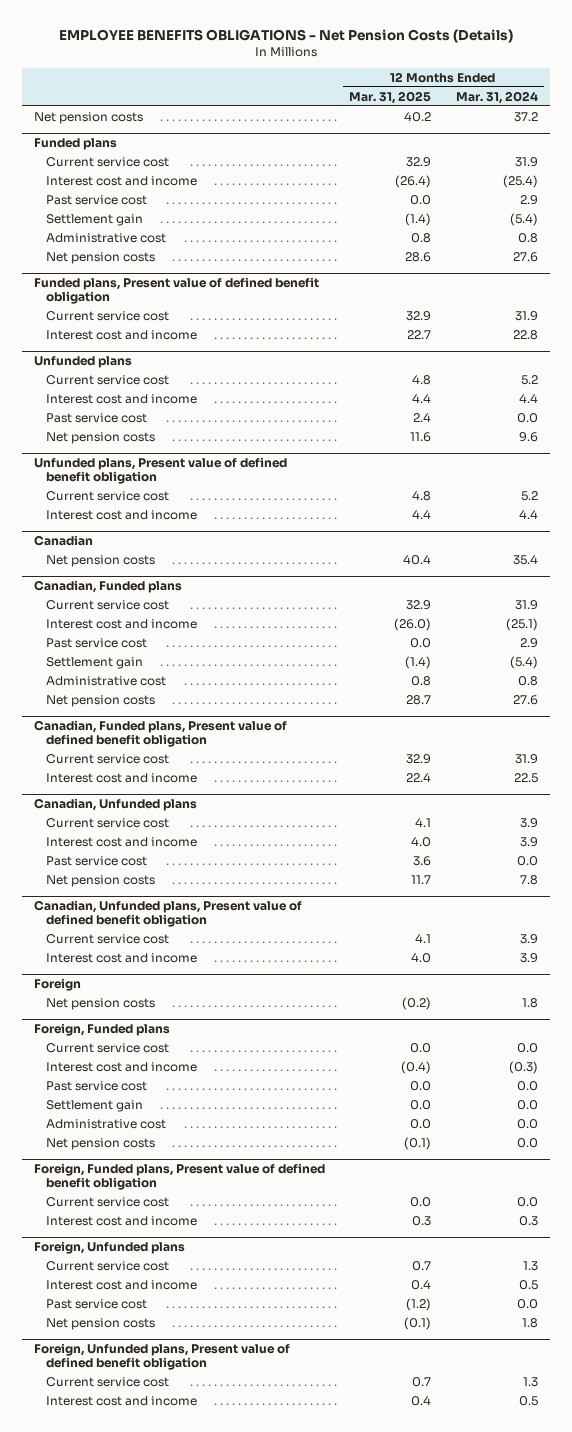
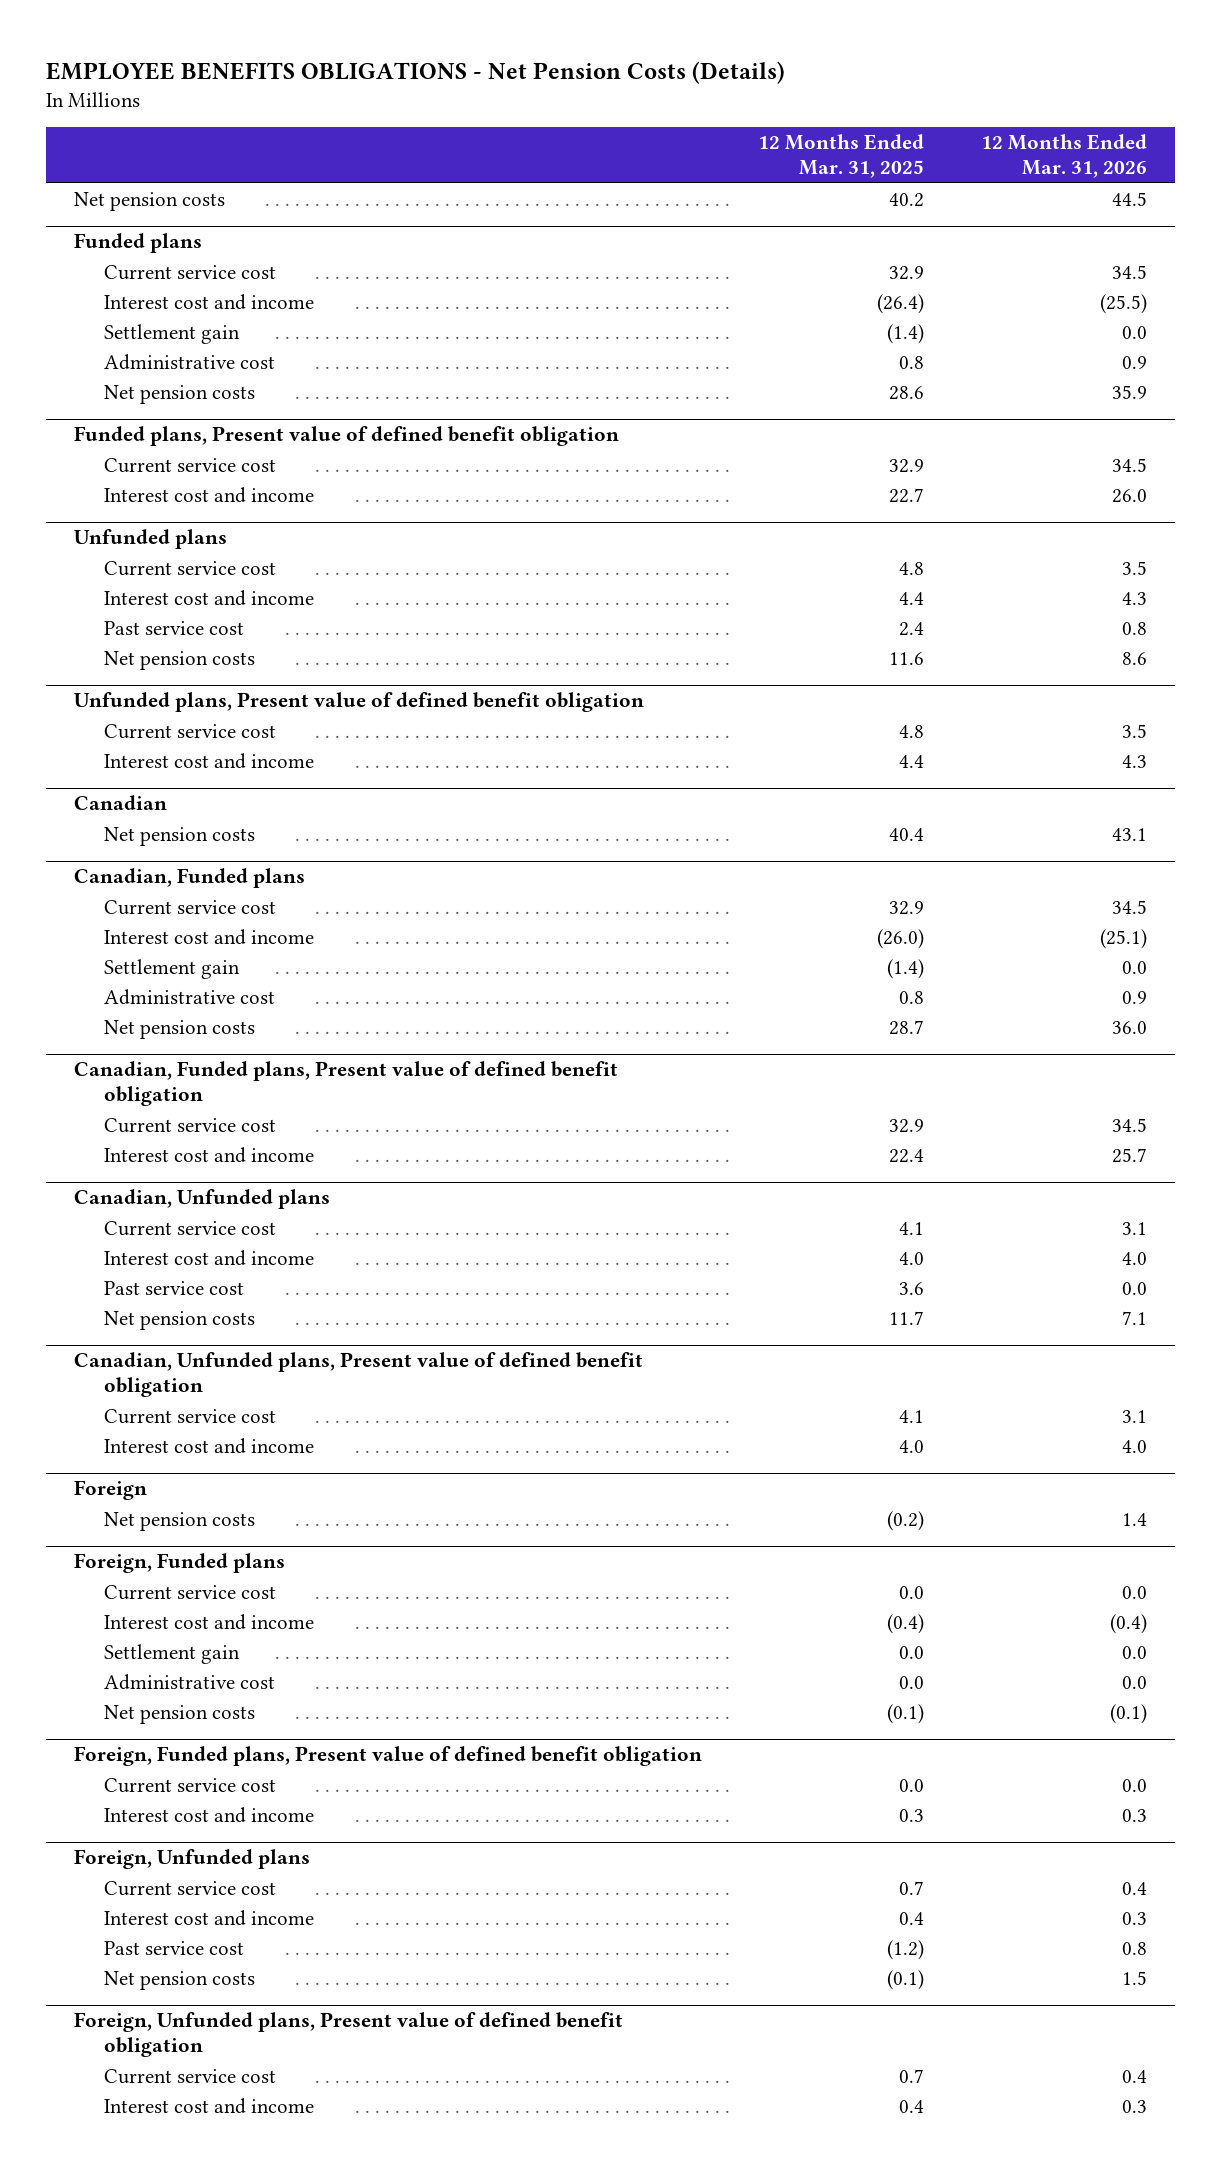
[455,90,538,104] Mar. 31, 2024 -> none
none -> [980,134,1147,179] 12 Months Ended Mar. 31, 2026
[45,194,147,205] Past service cost -> none
[45,637,147,648] Past service cost -> none
[45,1080,147,1091] Past service cost -> none

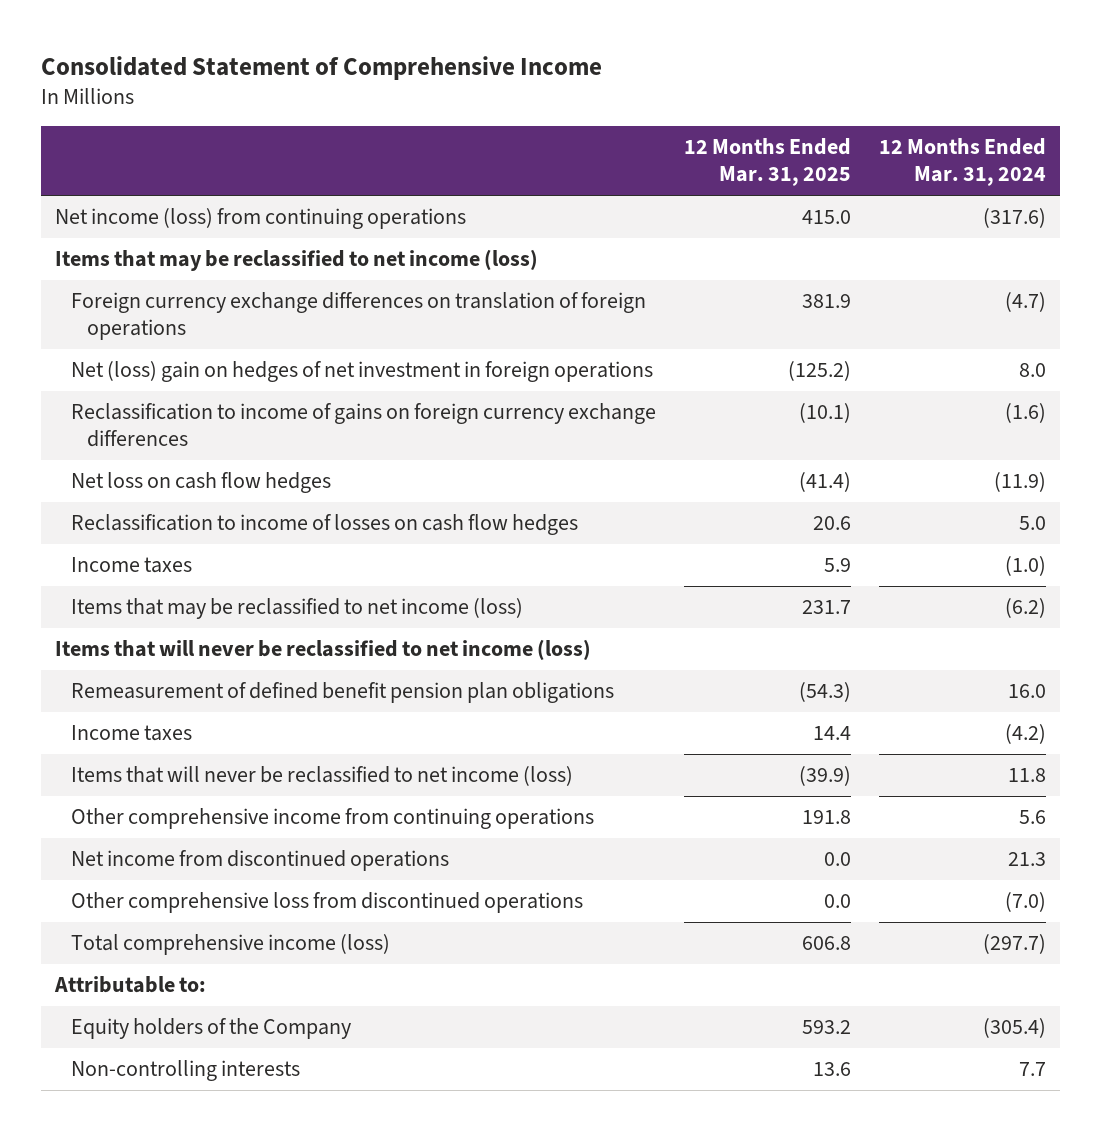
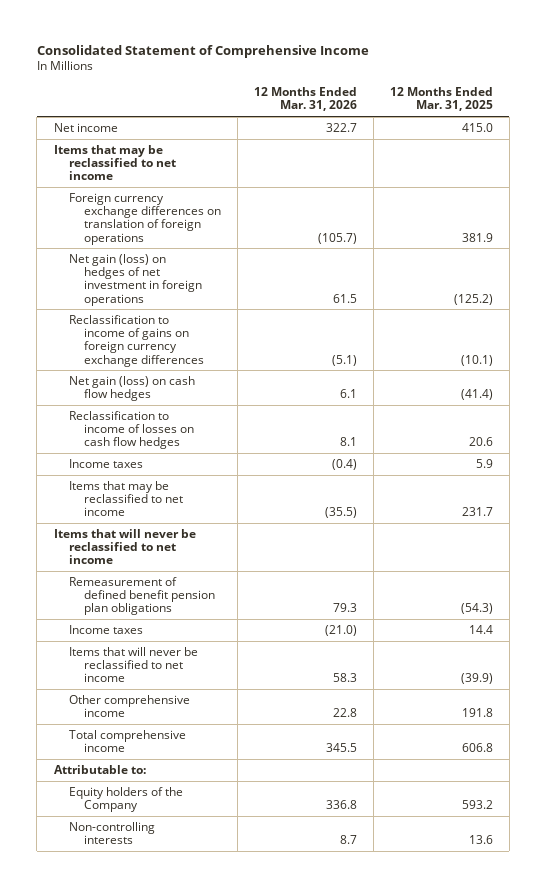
[879,138,1047,187] 12 Months Ended Mar. 31, 2024 -> none
none -> [253,87,357,112] 12 Months Ended Mar. 31, 2026
[55,208,467,230] Net income (loss) from continuing operations -> [53,122,118,132] Net income
[55,249,539,272] Items that may be reclassified to net income (loss) -> [53,144,176,181] Items that may be reclassified to net income
[70,361,653,383] Net (loss) gain on hedges of net investment in foreign operations -> [68,253,202,306] Net gain (loss) on hedges of net investment in foreign operations
[70,472,331,494] Net loss on cash flow hedges -> [68,375,195,402] Net gain (loss) on cash flow hedges
[70,598,523,620] Items that may be reclassified to net income (loss) -> [68,480,183,517] Items that may be reclassified to net income
[55,639,592,661] Items that will never be reclassified to net income (loss) -> [53,528,196,565] Items that will never be reclassified to net income
[70,850,449,872] Net income from discontinued operations -> none
[70,892,583,914] Other comprehensive loss from discontinued operations -> none
[70,766,573,787] Items that will never be reclassified to net income (loss) -> [68,646,198,683] Items that will never be reclassified to net income
[70,808,594,830] Other comprehensive income from continuing operations -> [68,694,190,718] Other comprehensive income
[70,934,390,956] Total comprehensive income (loss) -> [68,729,186,753] Total comprehensive income

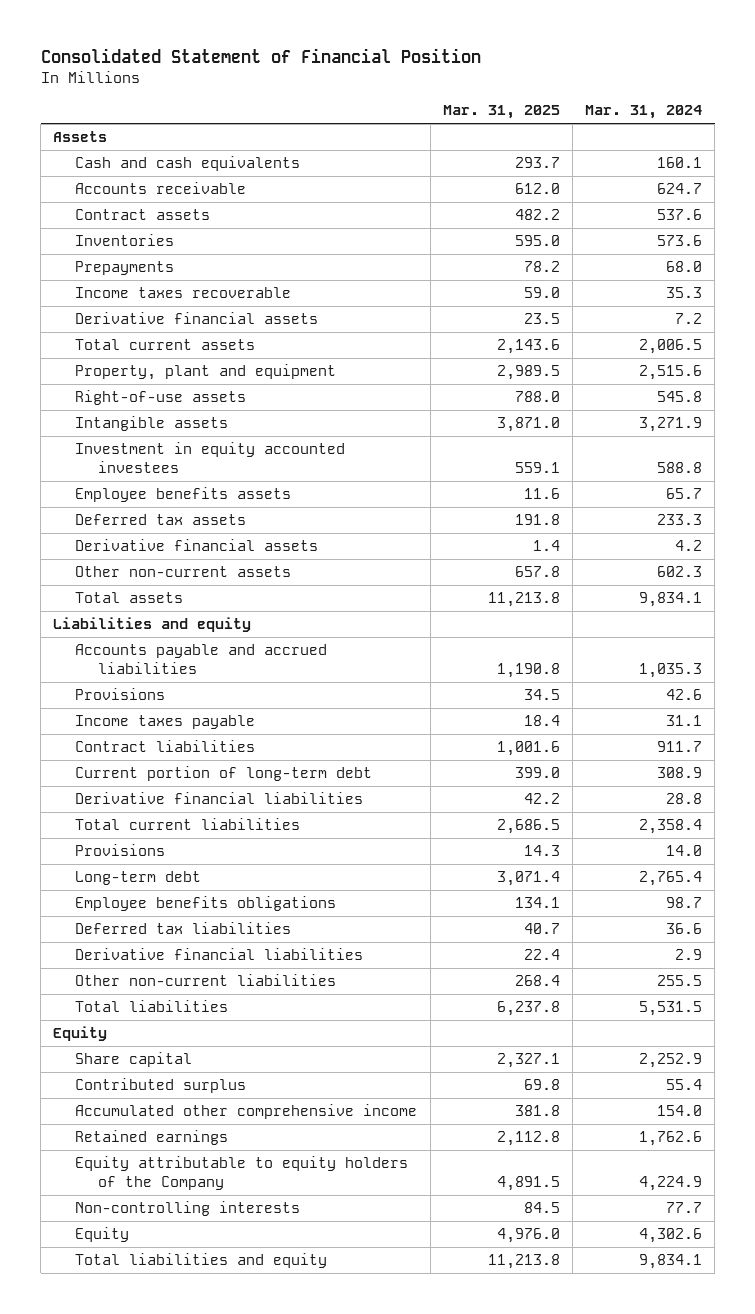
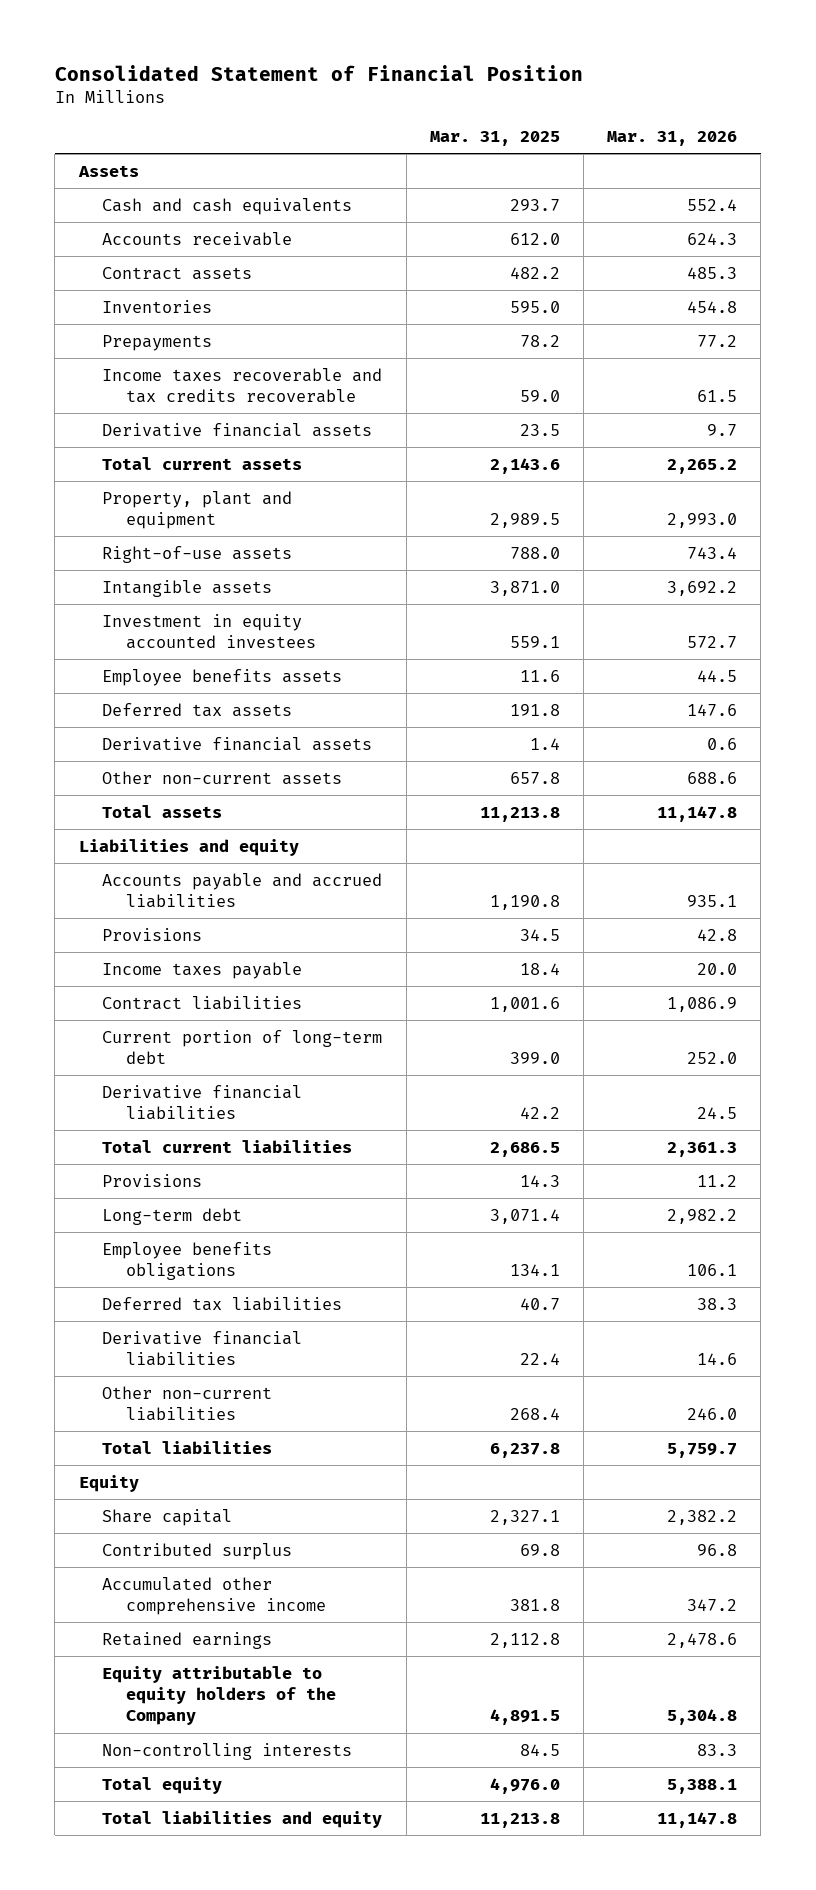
[584,105,702,120] Mar. 31, 2024 -> none
none -> [607,131,738,147] Mar. 31, 2026
[75,287,292,299] Income taxes recoverable -> [102,367,383,404] Income taxes recoverable and tax credits recoverable
[75,1227,130,1243] Equity -> [102,1776,223,1794] Total equity

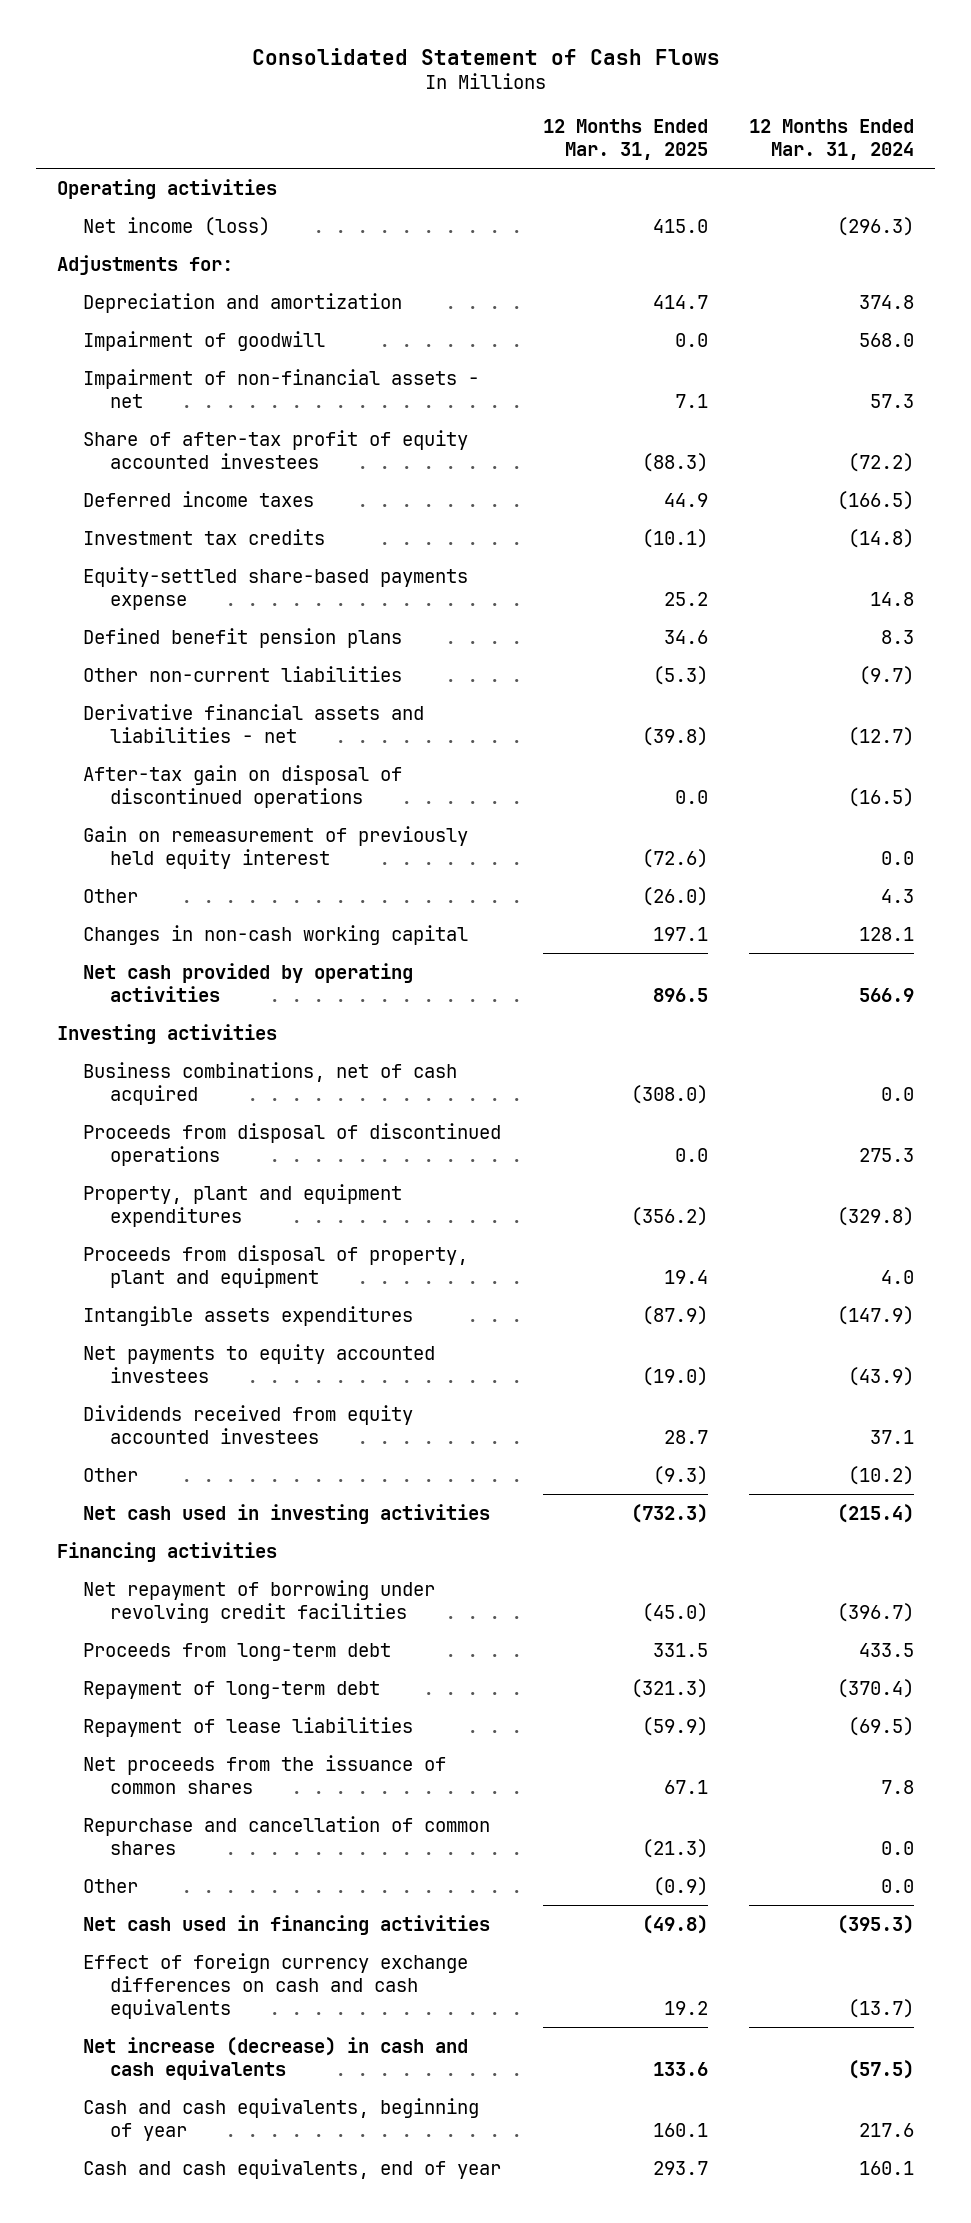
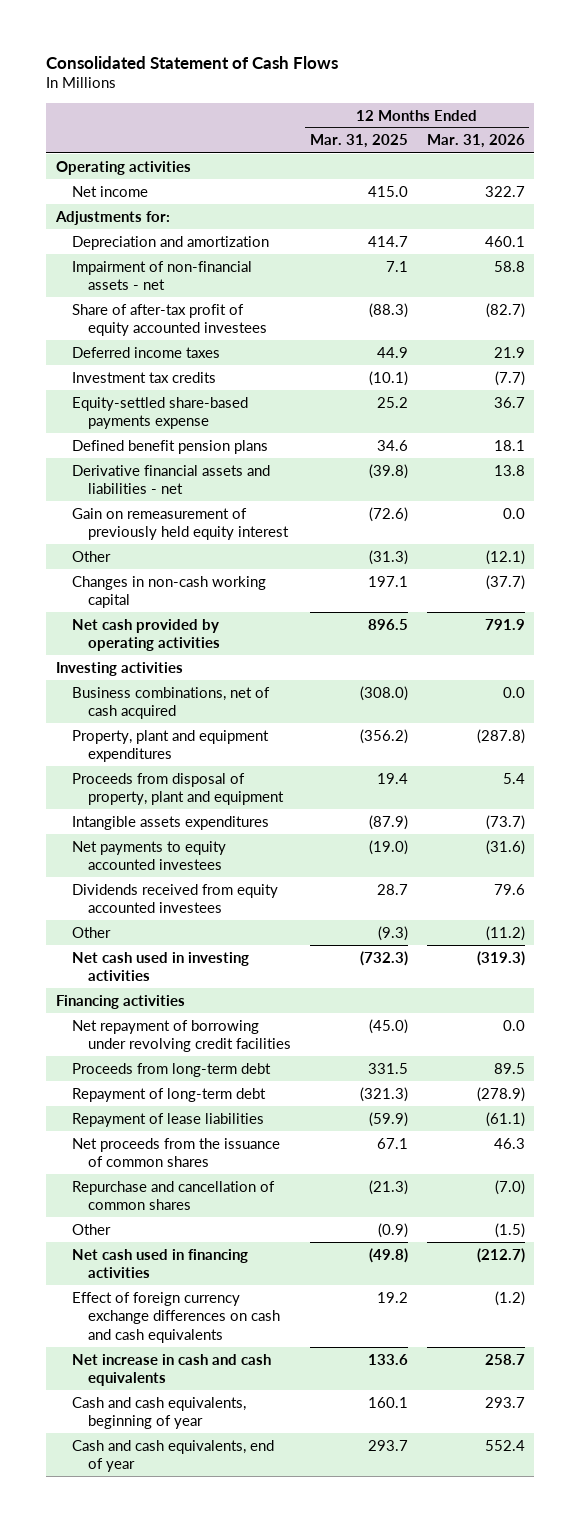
[749,119,915,161] 12 Months Ended Mar. 31, 2024 -> none
none -> [426,134,525,149] Mar. 31, 2026
[83,216,271,236] Net income (loss) -> [71,185,148,197] Net income
[83,330,326,351] Impairment of goodwill -> none
[83,665,403,682] Other non-current liabilities -> none
[83,764,403,808] After-tax gain on disposal of discontinued operations -> none
[641,886,708,906] (26.0) -> [368,549,408,565] (31.3)
[83,1122,502,1166] Proceeds from disposal of discontinued operations -> none
[83,2036,469,2080] Net increase (decrease) in cash and cash equivalents -> [71,1353,271,1387] Net increase in cash and cash equivalents

